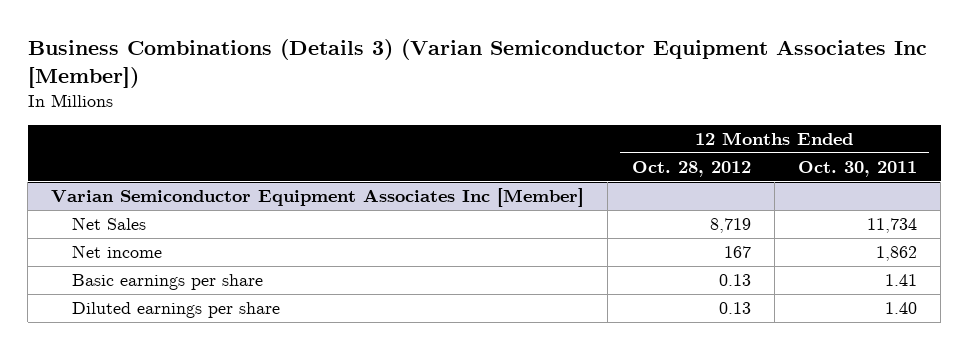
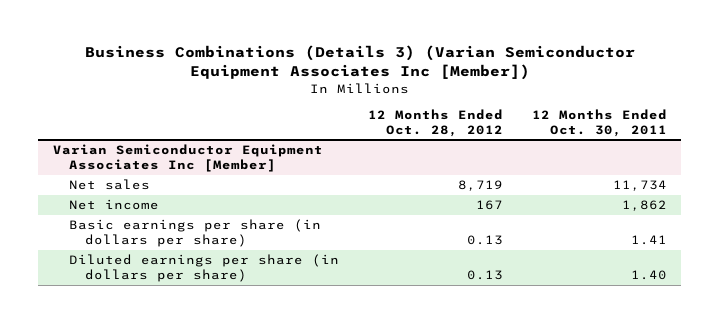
[71,216,146,230] Net Sales -> [68,179,150,191] Net sales
[71,273,263,290] Basic earnings per share -> [68,219,321,248] Basic earnings per share (in dollars per share)
[71,301,280,318] Diluted earnings per share -> [68,254,339,283] Diluted earnings per share (in dollars per share)

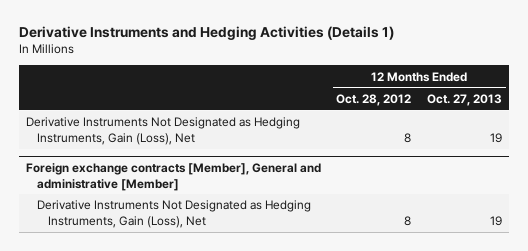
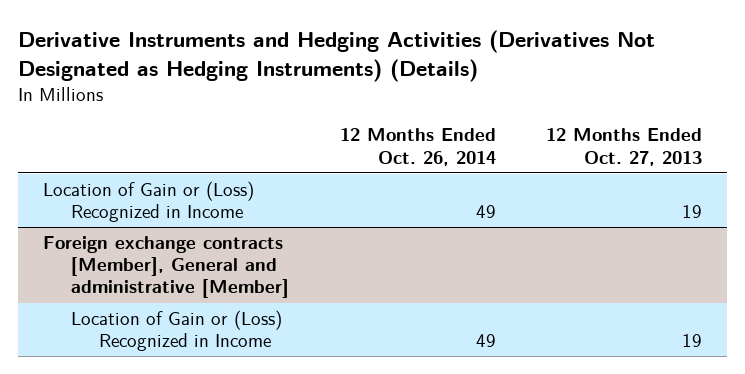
[18,26,394,41] Derivative Instruments and Hedging Activities (Details 1) -> [18,30,656,82] Derivative Instruments and Hedging Activities (Derivatives Not Designated as Hedging Instruments) (Details)
[336,94,412,107] Oct. 28, 2012 -> none
none -> [339,128,496,166] 12 Months Ended Oct. 26, 2014
[26,117,301,145] Derivative Instruments Not Designated as Hedging Instruments, Gain (Loss), Net -> [43,181,255,223] Location of Gain or (Loss) Recognized in Income
[36,200,311,228] Derivative Instruments Not Designated as Hedging Instruments, Gain (Loss), Net -> [71,310,283,352] Location of Gain or (Loss) Recognized in Income

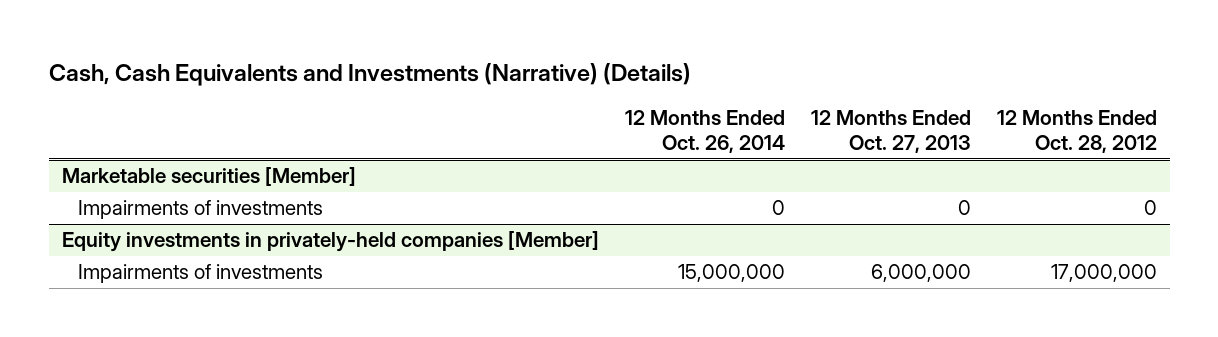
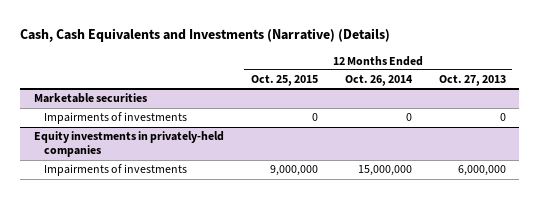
[996,109,1157,154] 12 Months Ended Oct. 28, 2012 -> none
none -> [250,75,318,87] Oct. 25, 2015
[61,167,356,187] Marketable securities [Member] -> [33,93,147,104] Marketable securities
[61,231,599,253] Equity investments in privately-held companies [Member] -> [33,131,224,158] Equity investments in privately-held companies

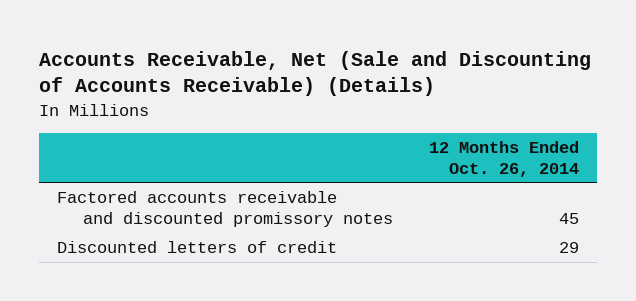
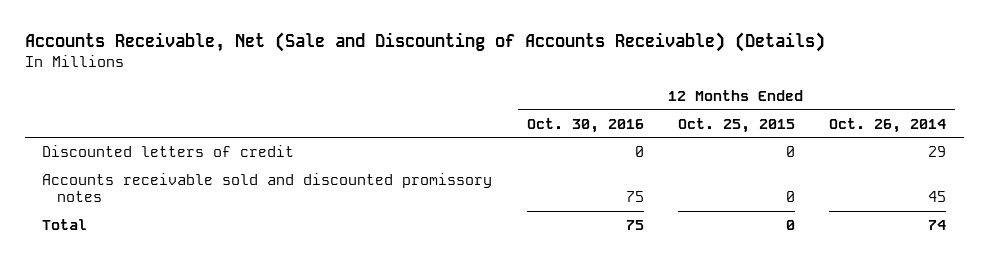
none -> [526,117,644,133] Oct. 30, 2016
none -> [677,117,795,133] Oct. 25, 2015
[56,190,394,227] Factored accounts receivable and discounted promissory notes -> none
none -> [42,173,493,203] Accounts receivable sold and discounted promissory notes
none -> [42,219,88,231] Total

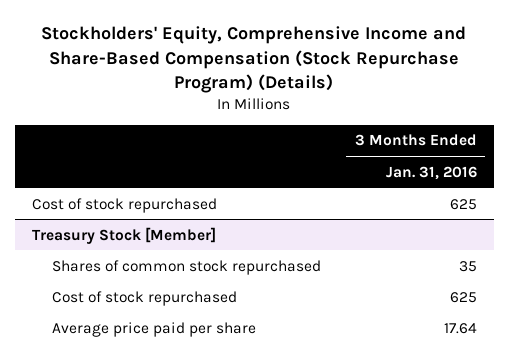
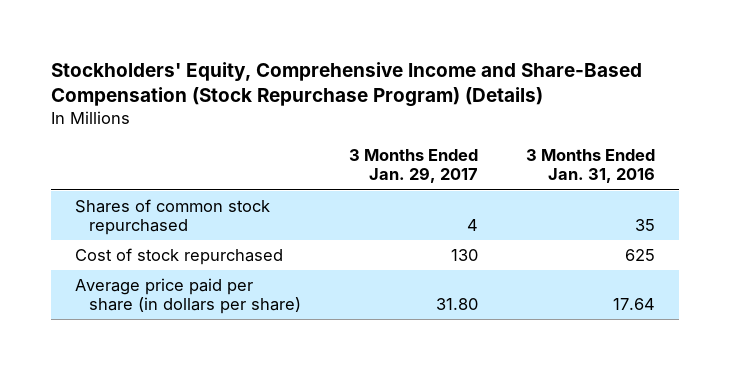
none -> [348,149,478,184] 3 Months Ended Jan. 29, 2017
[32,197,218,213] Cost of stock repurchased -> none
[32,226,217,244] Treasury Stock [Member] -> none
[51,321,256,337] Average price paid per share -> [75,278,301,315] Average price paid per share (in dollars per share)

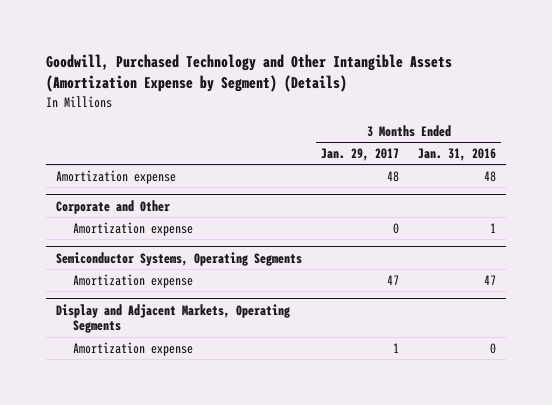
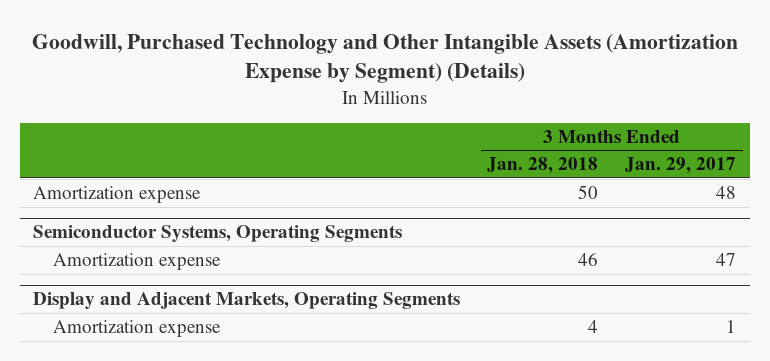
[418,147,497,161] Jan. 31, 2016 -> none
none -> [487,157,599,175] Jan. 28, 2018
[55,199,170,214] Corporate and Other -> none
[72,221,193,236] Amortization expense -> none

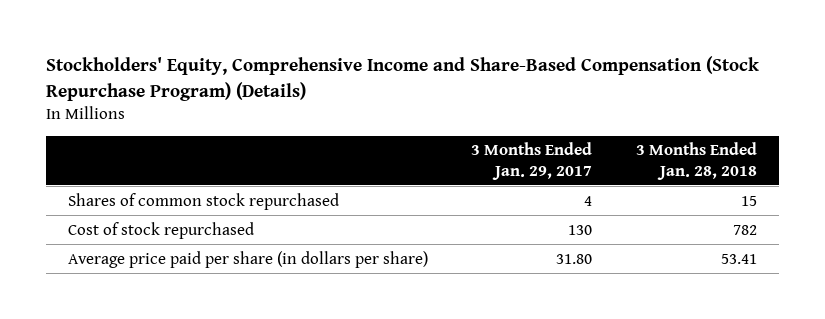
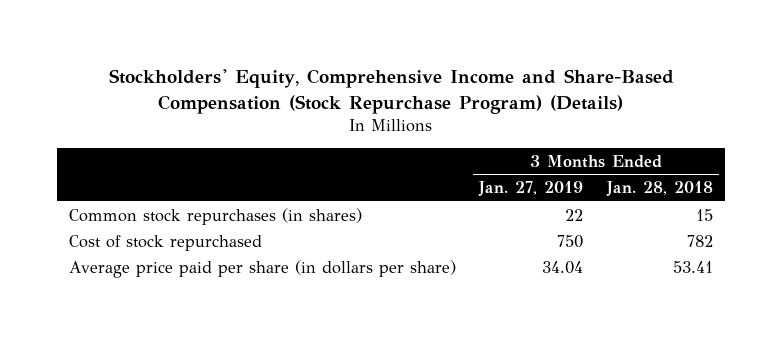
[471,142,593,180] 3 Months Ended Jan. 29, 2017 -> none
none -> [478,181,584,197] Jan. 27, 2019
[67,192,339,210] Shares of common stock repurchased -> [68,207,362,225] Common stock repurchases (in shares)

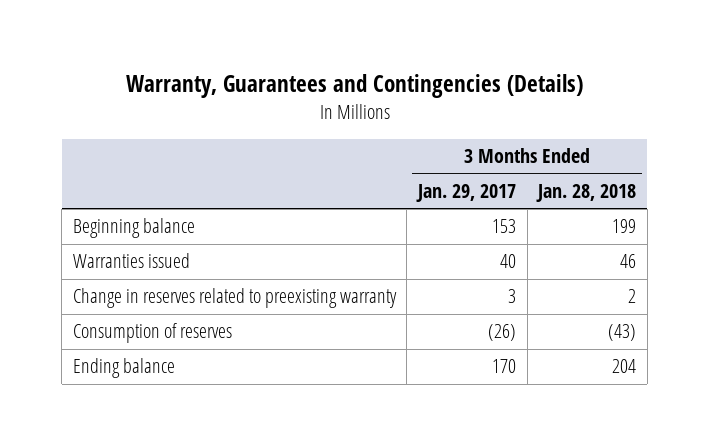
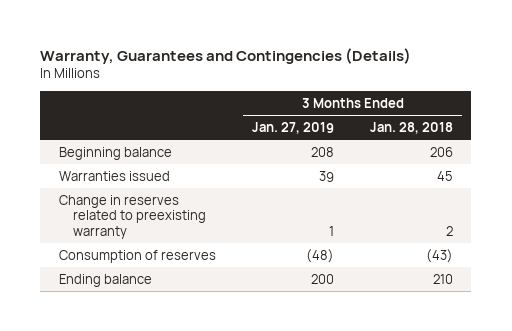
[416,183,517,202] Jan. 29, 2017 -> none
none -> [251,122,334,135] Jan. 27, 2019
[612,219,637,234] 199 -> [430,146,454,157] 206
[620,254,637,269] 46 -> [437,170,454,181] 45
[612,359,637,374] 204 -> [433,273,454,284] 210

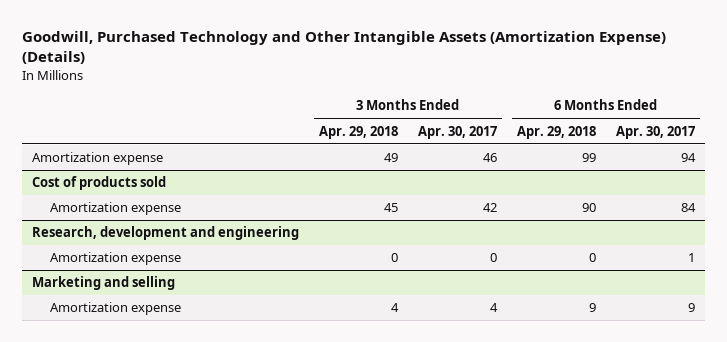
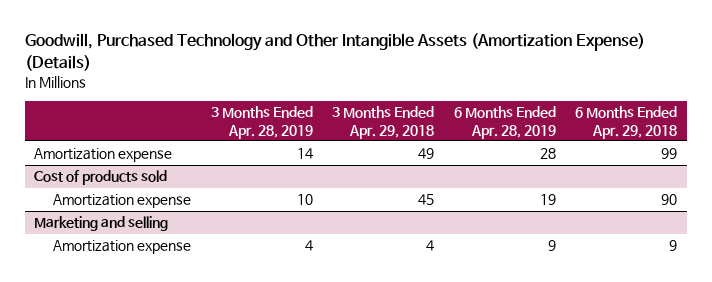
[418,125,498,139] Apr. 30, 2017 -> none
[616,125,696,139] Apr. 30, 2017 -> none
none -> [210,105,313,139] 3 Months Ended Apr. 28, 2019
none -> [453,105,556,139] 6 Months Ended Apr. 28, 2019
[32,226,300,241] Research, development and engineering -> none
[49,252,181,266] Amortization expense -> none

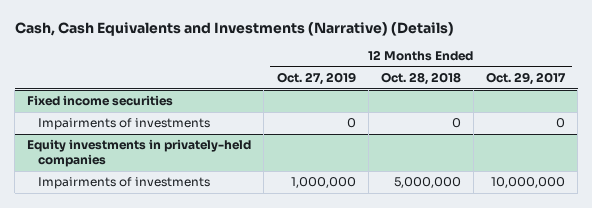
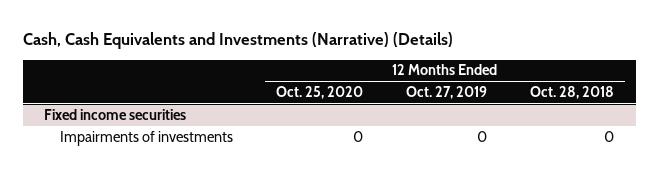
[486,72,567,86] Oct. 29, 2017 -> none
none -> [275,85,363,99] Oct. 25, 2020
[27,139,252,168] Equity investments in privately-held companies -> none
[38,177,211,190] Impairments of investments -> none

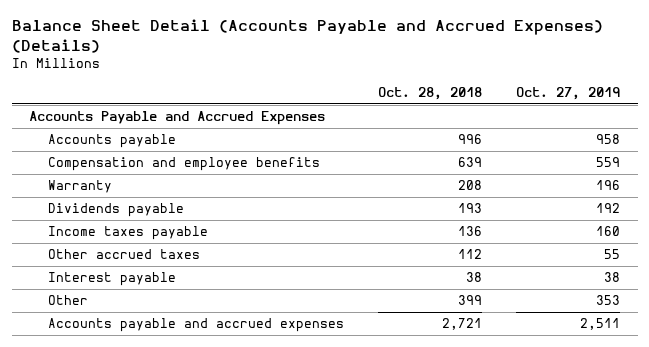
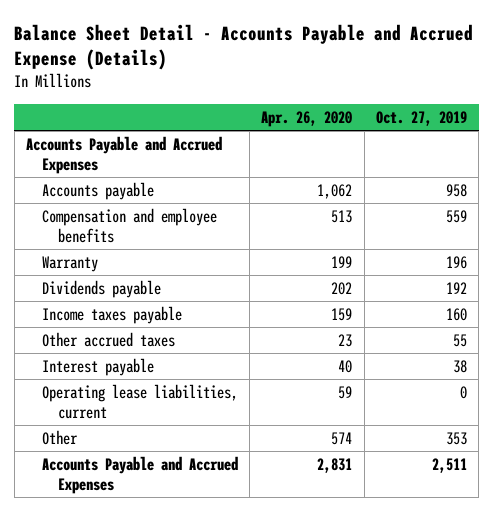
[11,19,603,54] Balance Sheet Detail (Accounts Payable and Accrued Expenses) (Details) -> [14,23,474,71] Balance Sheet Detail - Accounts Payable and Accrued Expense (Details)
[378,87,483,101] Oct. 28, 2018 -> none
none -> [261,110,353,127] Apr. 26, 2020
none -> [41,383,238,419] Operating lease liabilities, current
[47,318,344,333] Accounts payable and accrued expenses -> [41,455,238,494] Accounts Payable and Accrued Expenses

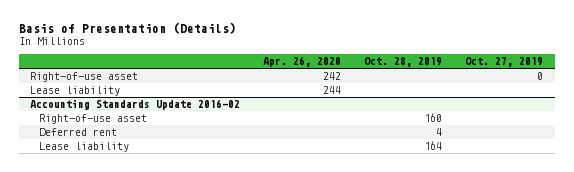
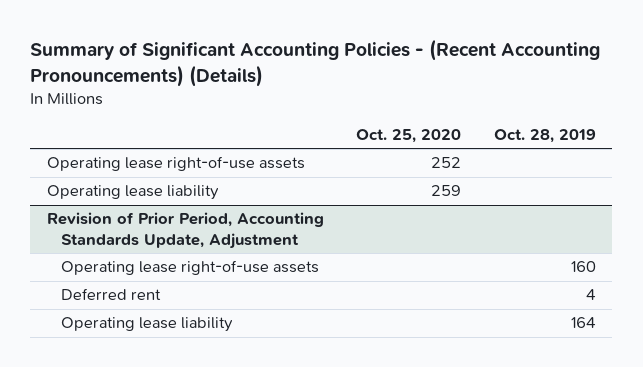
[19,21,237,34] Basis of Presentation (Details) -> [30,39,601,87] Summary of Significant Accounting Policies - (Recent Accounting Pronouncements) (Details)
[263,56,342,68] Apr. 26, 2020 -> none
[465,57,544,68] Oct. 27, 2019 -> none
none -> [356,128,462,143] Oct. 25, 2020
[30,99,241,111] Accounting Standards Update 2016-02 -> none
[30,72,139,83] Right-of-use asset -> [46,156,305,172] Operating lease right-of-use assets
[30,86,121,97] Lease liability -> [46,185,219,201] Operating lease liability
none -> [46,212,324,249] Revision of Prior Period, Accounting Standards Update, Adjustment
[39,114,148,125] Right-of-use asset -> [60,260,319,276] Operating lease right-of-use assets
[39,142,130,153] Lease liability -> [60,317,233,333] Operating lease liability

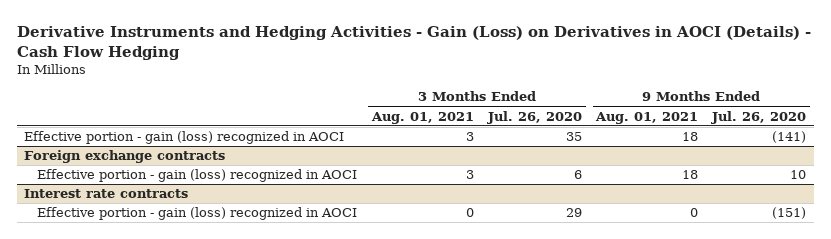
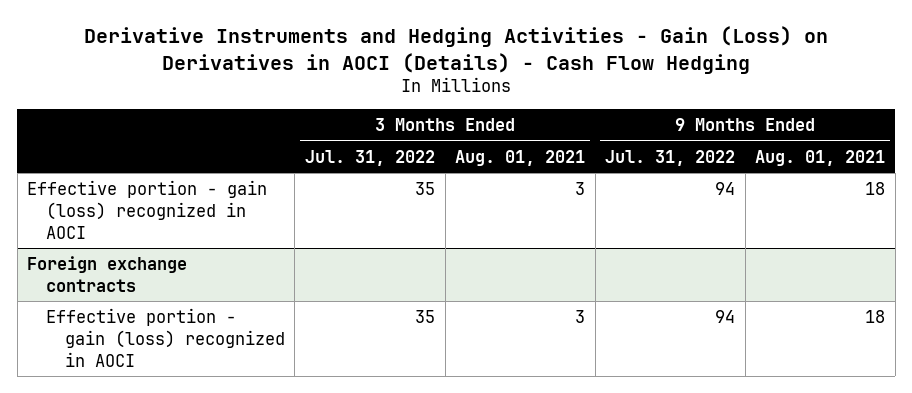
[486,110,582,124] Jul. 26, 2020 -> none
[711,110,807,124] Jul. 26, 2020 -> none
none -> [304,149,435,166] Jul. 31, 2022
none -> [605,149,736,166] Jul. 31, 2022
[24,189,189,199] Interest rate contracts -> none
[37,207,358,221] Effective portion - gain (loss) recognized in AOCI -> none

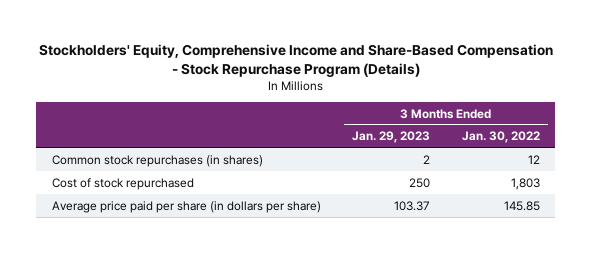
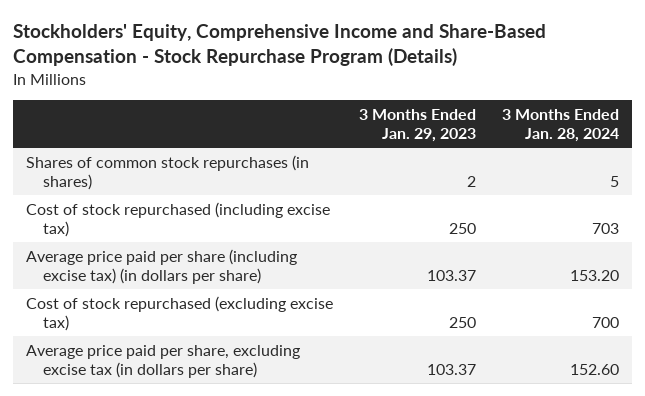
[461,131,540,144] Jan. 30, 2022 -> none
none -> [501,109,619,142] 3 Months Ended Jan. 28, 2024
[51,154,263,167] Common stock repurchases (in shares) -> [26,154,310,190] Shares of common stock repurchases (in shares)
[51,177,194,190] Cost of stock repurchased -> [26,201,331,237] Cost of stock repurchased (including excise tax)
[51,200,321,213] Average price paid per share (in dollars per share) -> [26,248,298,284] Average price paid per share (including excise tax) (in dollars per share)
none -> [26,295,334,331] Cost of stock repurchased (excluding excise tax)
none -> [26,344,301,378] Average price paid per share, excluding excise tax (in dollars per share)

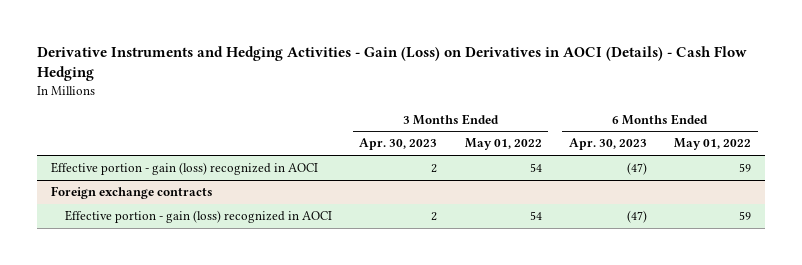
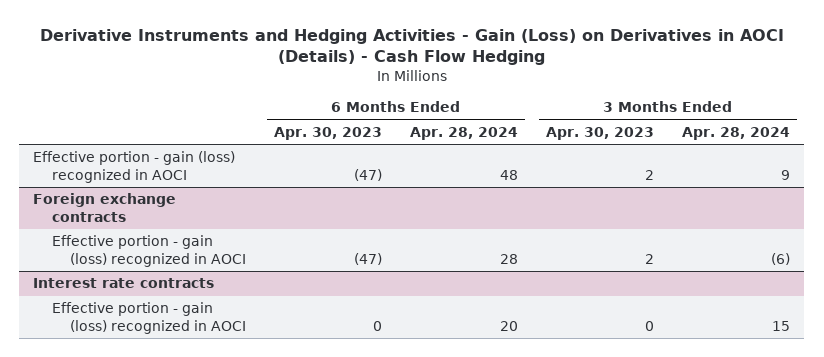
[464,138,542,151] May 01, 2022 -> none
[673,138,751,151] May 01, 2022 -> none
none -> [410,126,519,140] Apr. 28, 2024
none -> [682,126,791,140] Apr. 28, 2024
none -> [33,278,215,289] Interest rate contracts
none -> [51,302,247,334] Effective portion - gain (loss) recognized in AOCI

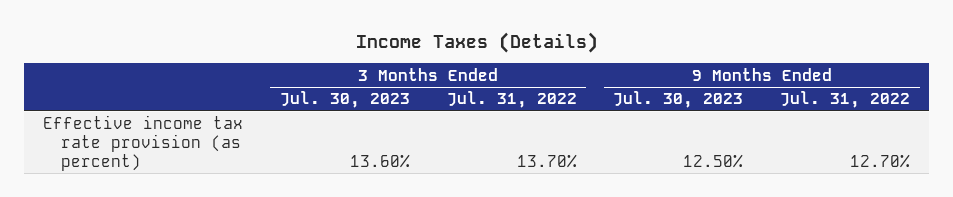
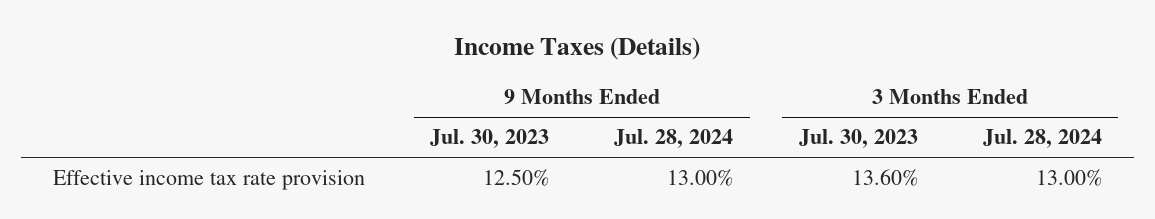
[446,91,577,109] Jul. 31, 2022 -> none
[780,91,911,109] Jul. 31, 2022 -> none
none -> [614,129,734,149] Jul. 28, 2024
none -> [982,129,1102,149] Jul. 28, 2024
[42,115,243,171] Effective income tax rate provision (as percent) -> [53,170,366,191] Effective income tax rate provision

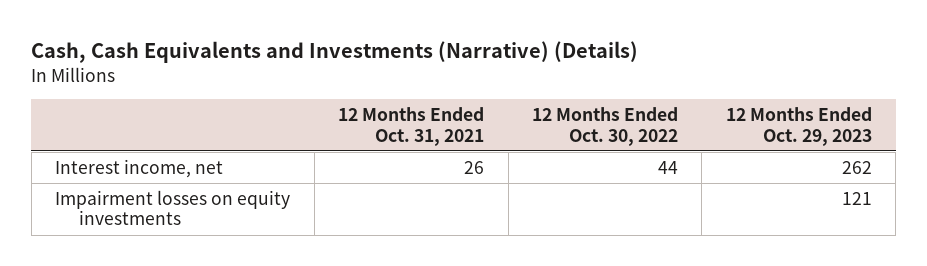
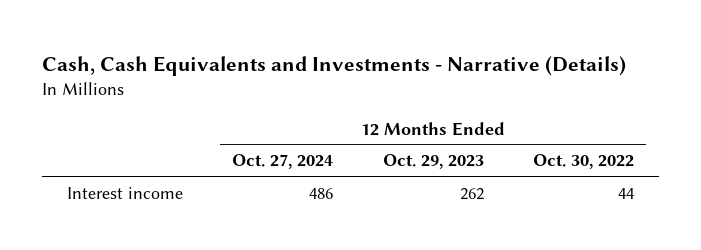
[31,41,639,64] Cash, Cash Equivalents and Investments (Narrative) (Details) -> [42,55,627,76] Cash, Cash Equivalents and Investments - Narrative (Details)
[338,107,485,146] 12 Months Ended Oct. 31, 2021 -> none
none -> [232,154,334,170] Oct. 27, 2024
[55,190,291,226] Impairment losses on equity investments -> none
[55,159,224,179] Interest income, net -> [67,186,184,199] Interest income

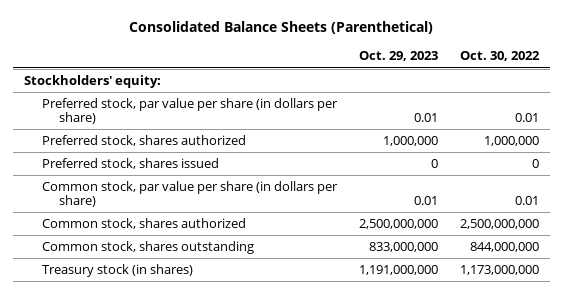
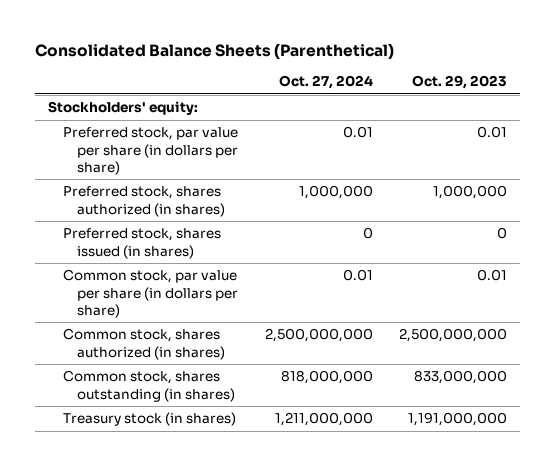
[459,51,540,62] Oct. 30, 2022 -> none
none -> [278,75,373,90] Oct. 27, 2024
[41,134,246,146] Preferred stock, shares authorized -> [62,186,226,217] Preferred stock, shares authorized (in shares)
[41,157,219,169] Preferred stock, shares issued -> [62,228,221,259] Preferred stock, shares issued (in shares)
[41,217,246,229] Common stock, shares authorized -> [62,328,226,360] Common stock, shares authorized (in shares)
[41,240,254,254] Common stock, shares outstanding -> [62,370,236,402] Common stock, shares outstanding (in shares)

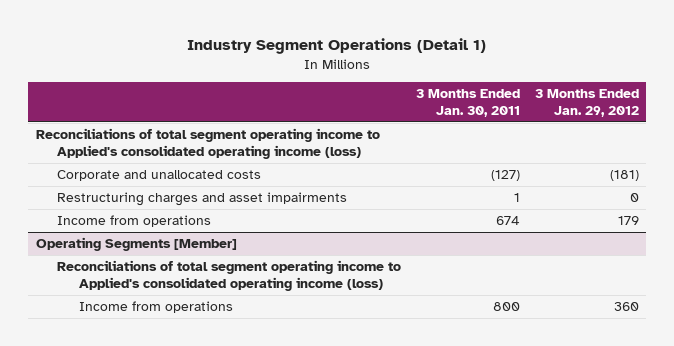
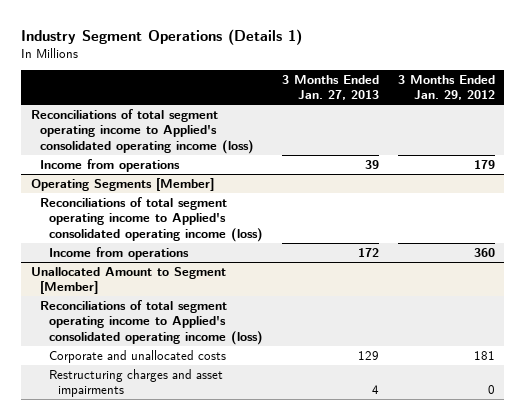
[187,37,487,54] Industry Segment Operations (Detail 1) -> [21,28,303,45] Industry Segment Operations (Details 1)
[415,89,520,118] 3 Months Ended Jan. 30, 2011 -> none
none -> [281,74,379,101] 3 Months Ended Jan. 27, 2013
[57,170,262,182] Corporate and unallocated costs -> none
[57,192,348,207] Restructuring charges and asset impairments -> none
none -> [30,266,226,295] Unallocated Amount to Segment [Member]
none -> [39,299,263,345] Reconciliations of total segment operating income to Applied's consolidated operating income (loss)
none -> [48,349,226,363] Corporate and unallocated costs
none -> [48,368,223,398] Restructuring charges and asset impairments

